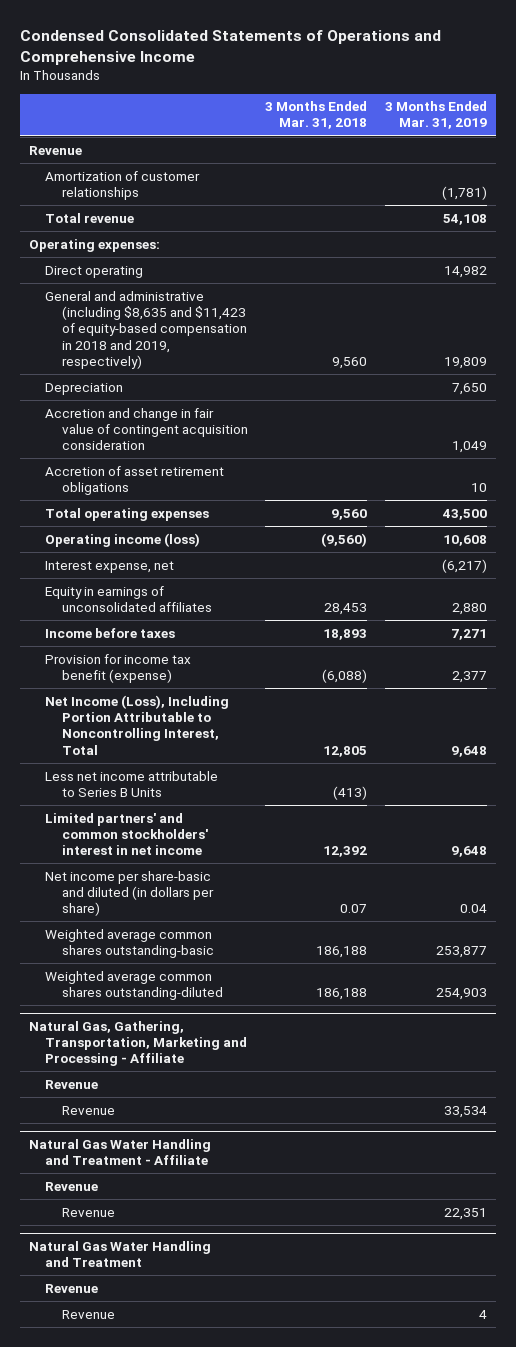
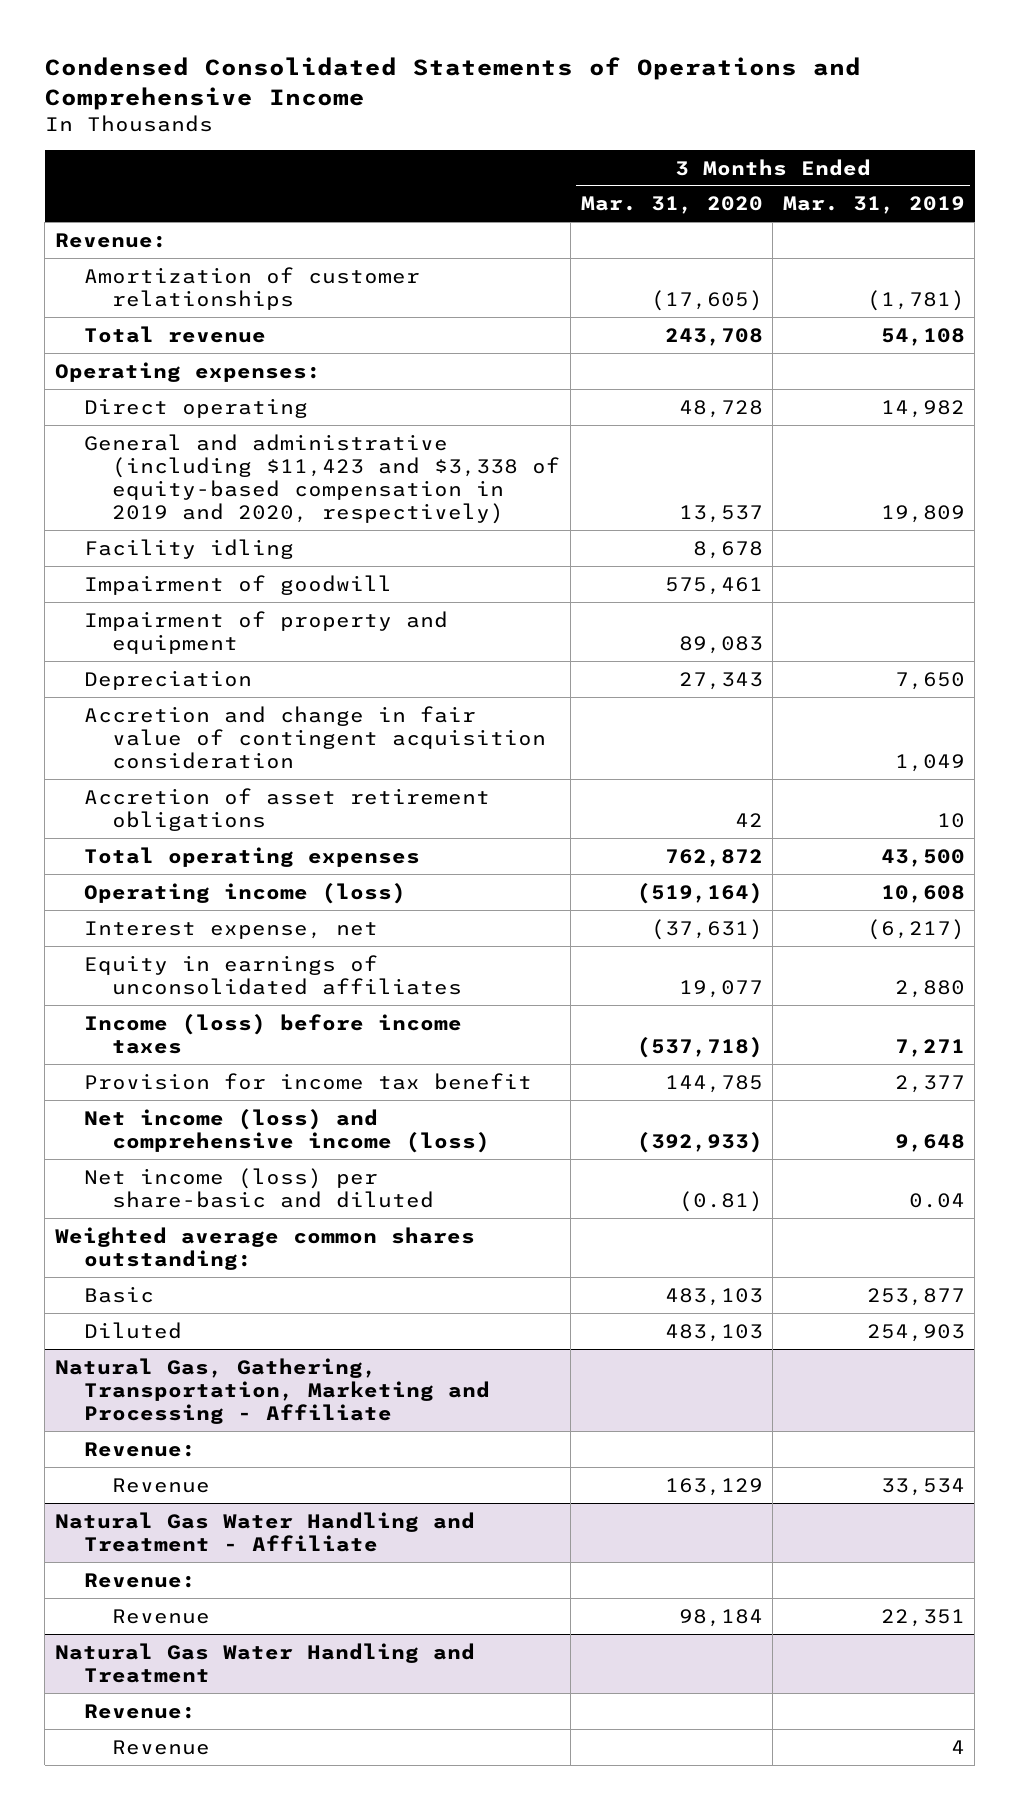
[265,101,368,130] 3 Months Ended Mar. 31, 2018 -> none
none -> [580,196,763,215] Mar. 31, 2020
[28,145,82,155] Revenue -> [54,232,167,248] Revenue:
[45,290,247,369] General and administrative (including $8,635 and $11,423 of equity-based compensation in 2018 and 2019, respectively) -> [83,433,561,524] General and administrative (including $11,423 and $3,338 of equity-based compensation in 2019 and 2020, respectively)
none -> [83,538,294,559] Facility idling
none -> [83,574,392,595] Impairment of goodwill
none -> [83,610,448,654] Impairment of property and equipment
[45,770,219,797] Less net income attributable to Series B Units -> none
[45,812,208,856] Limited partners' and common stockholders' interest in net income -> none
[45,627,176,638] Income before taxes -> [83,1013,462,1054] Income (loss) before income taxes
[45,653,192,683] Provision for income tax benefit (expense) -> [83,1072,532,1090] Provision for income tax benefit
[45,694,230,755] Net Income (Loss), Including Portion Attributable to Noncontrolling Interest, Total -> [83,1108,491,1153] Net income (loss) and comprehensive income (loss)
[45,870,214,917] Net income per share-basic and diluted (in dollars per share) -> [83,1167,435,1208] Net income (loss) per share-basic and diluted
none -> [54,1226,475,1270] Weighted average common shares outstanding:
[45,928,214,958] Weighted average common shares outstanding-basic -> [83,1285,154,1303] Basic
[45,970,223,1000] Weighted average common shares outstanding-diluted -> [83,1321,182,1339] Diluted
[45,1079,99,1089] Revenue -> [83,1441,196,1457] Revenue:
[45,1181,99,1191] Revenue -> [83,1572,196,1588] Revenue:
[45,1283,99,1293] Revenue -> [83,1703,196,1719] Revenue:

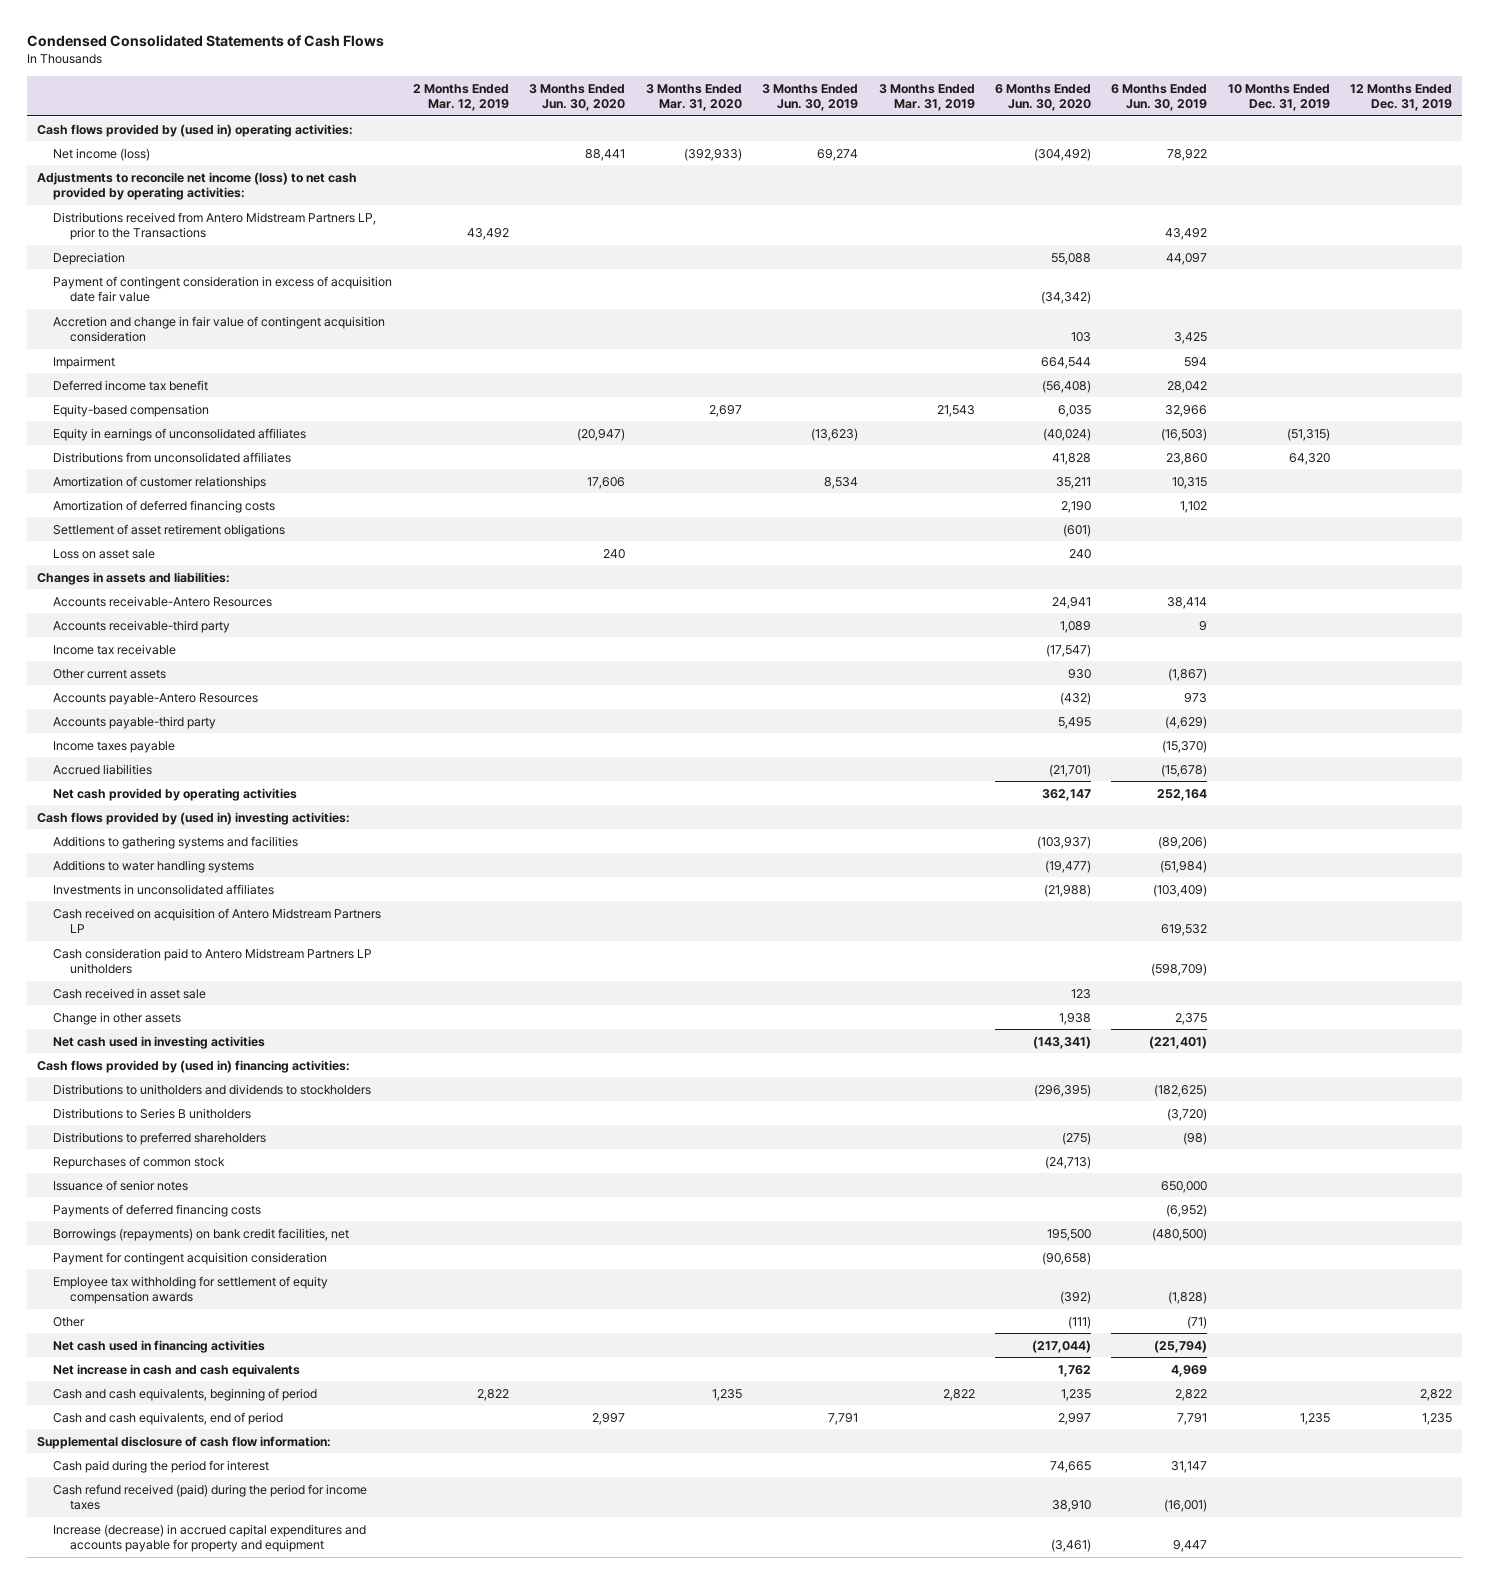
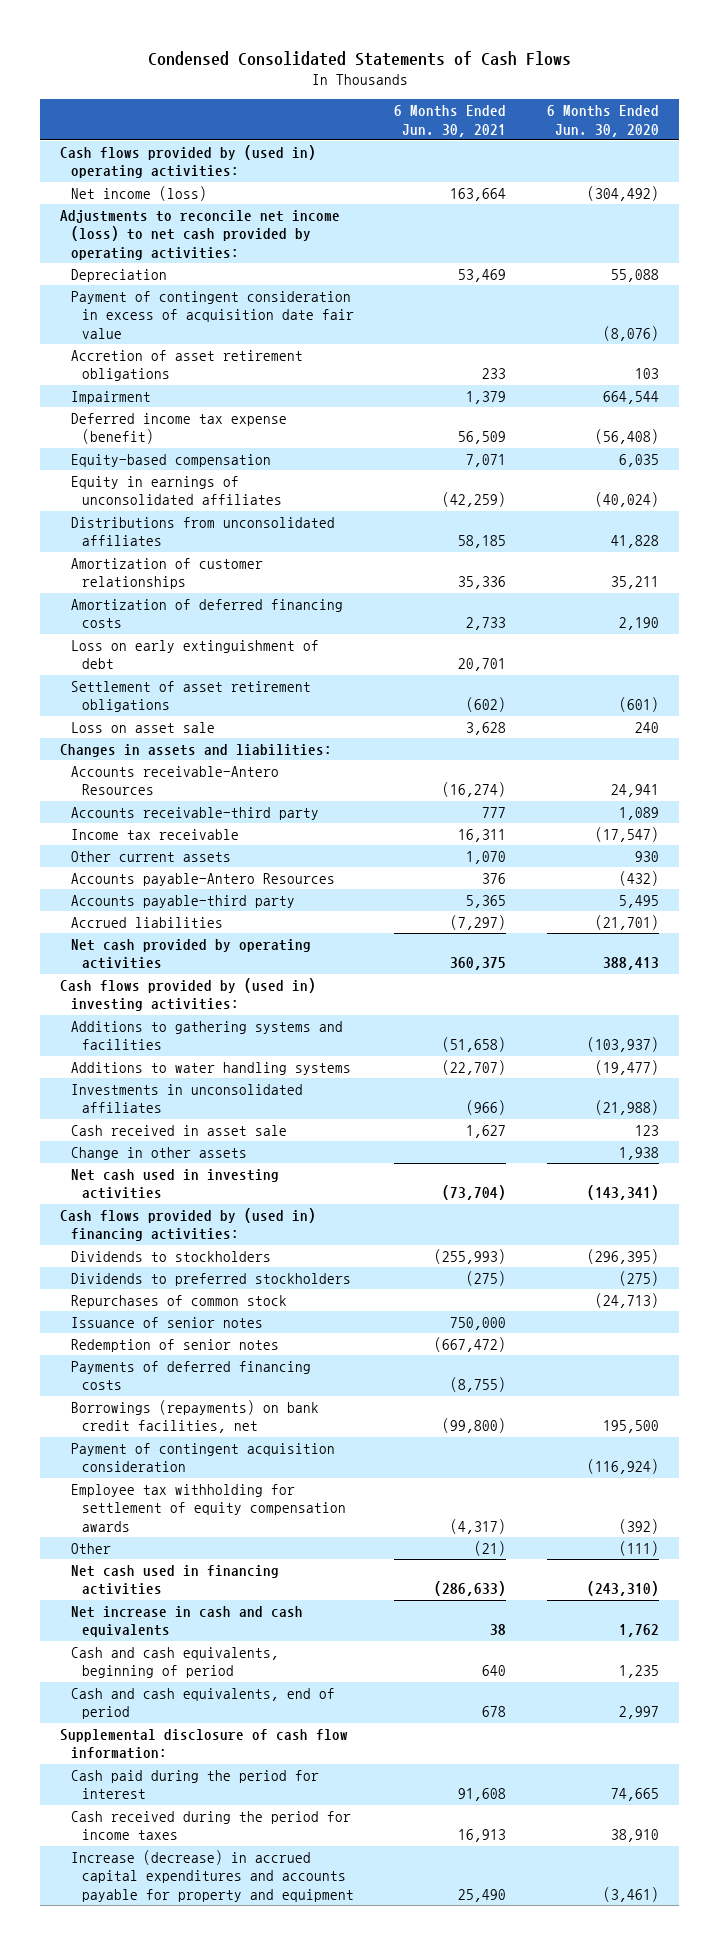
[412,83,509,112] 2 Months Ended Mar. 12, 2019 -> none
[529,83,626,112] 3 Months Ended Jun. 30, 2020 -> none
[645,83,742,112] 3 Months Ended Mar. 31, 2020 -> none
[762,83,859,112] 3 Months Ended Jun. 30, 2019 -> none
[878,83,975,112] 3 Months Ended Mar. 31, 2019 -> none
[1111,83,1208,112] 6 Months Ended Jun. 30, 2019 -> none
[1227,83,1330,112] 10 Months Ended Dec. 31, 2019 -> none
[1350,83,1453,112] 12 Months Ended Dec. 31, 2019 -> none
none -> [394,105,507,137] 6 Months Ended Jun. 30, 2021
[53,211,377,240] Distributions received from Antero Midstream Partners LP, prior to the Transactions -> none
[53,315,386,342] Accretion and change in fair value of contingent acquisition consideration -> none
[1040,290,1091,304] (34,342) -> [602,325,659,341] (8,076)
none -> [71,350,304,382] Accretion of asset retirement obligations
[53,379,209,391] Deferred income tax benefit -> [71,413,288,445] Deferred income tax expense (benefit)
none -> [71,640,320,670] Loss on early extinguishment of debt
[53,740,176,753] Income taxes payable -> none
[1041,788,1091,801] 362,147 -> [602,957,659,971] 388,413
[53,907,382,933] Cash received on acquisition of Antero Midstream Partners LP -> none
[53,947,373,974] Cash consideration paid to Antero Midstream Partners LP unitholders -> none
[53,1107,252,1119] Distributions to Series B unitholders -> none
[53,1083,372,1095] Distributions to unitholders and dividends to stockholders -> [71,1251,272,1263] Dividends to stockholders
[53,1131,267,1145] Distributions to preferred shareholders -> [71,1273,352,1287] Dividends to preferred stockholders
none -> [71,1339,280,1353] Redemption of senior notes
[53,1251,328,1265] Payment for contingent acquisition consideration -> [71,1443,336,1473] Payment of contingent acquisition consideration
[1041,1251,1091,1265] (90,658) -> [586,1459,659,1475] (116,924)
[1031,1339,1091,1353] (217,044) -> [586,1581,659,1597] (243,310)
[53,1483,368,1510] Cash refund received (paid) during the period for income taxes -> [71,1811,352,1841] Cash received during the period for income taxes

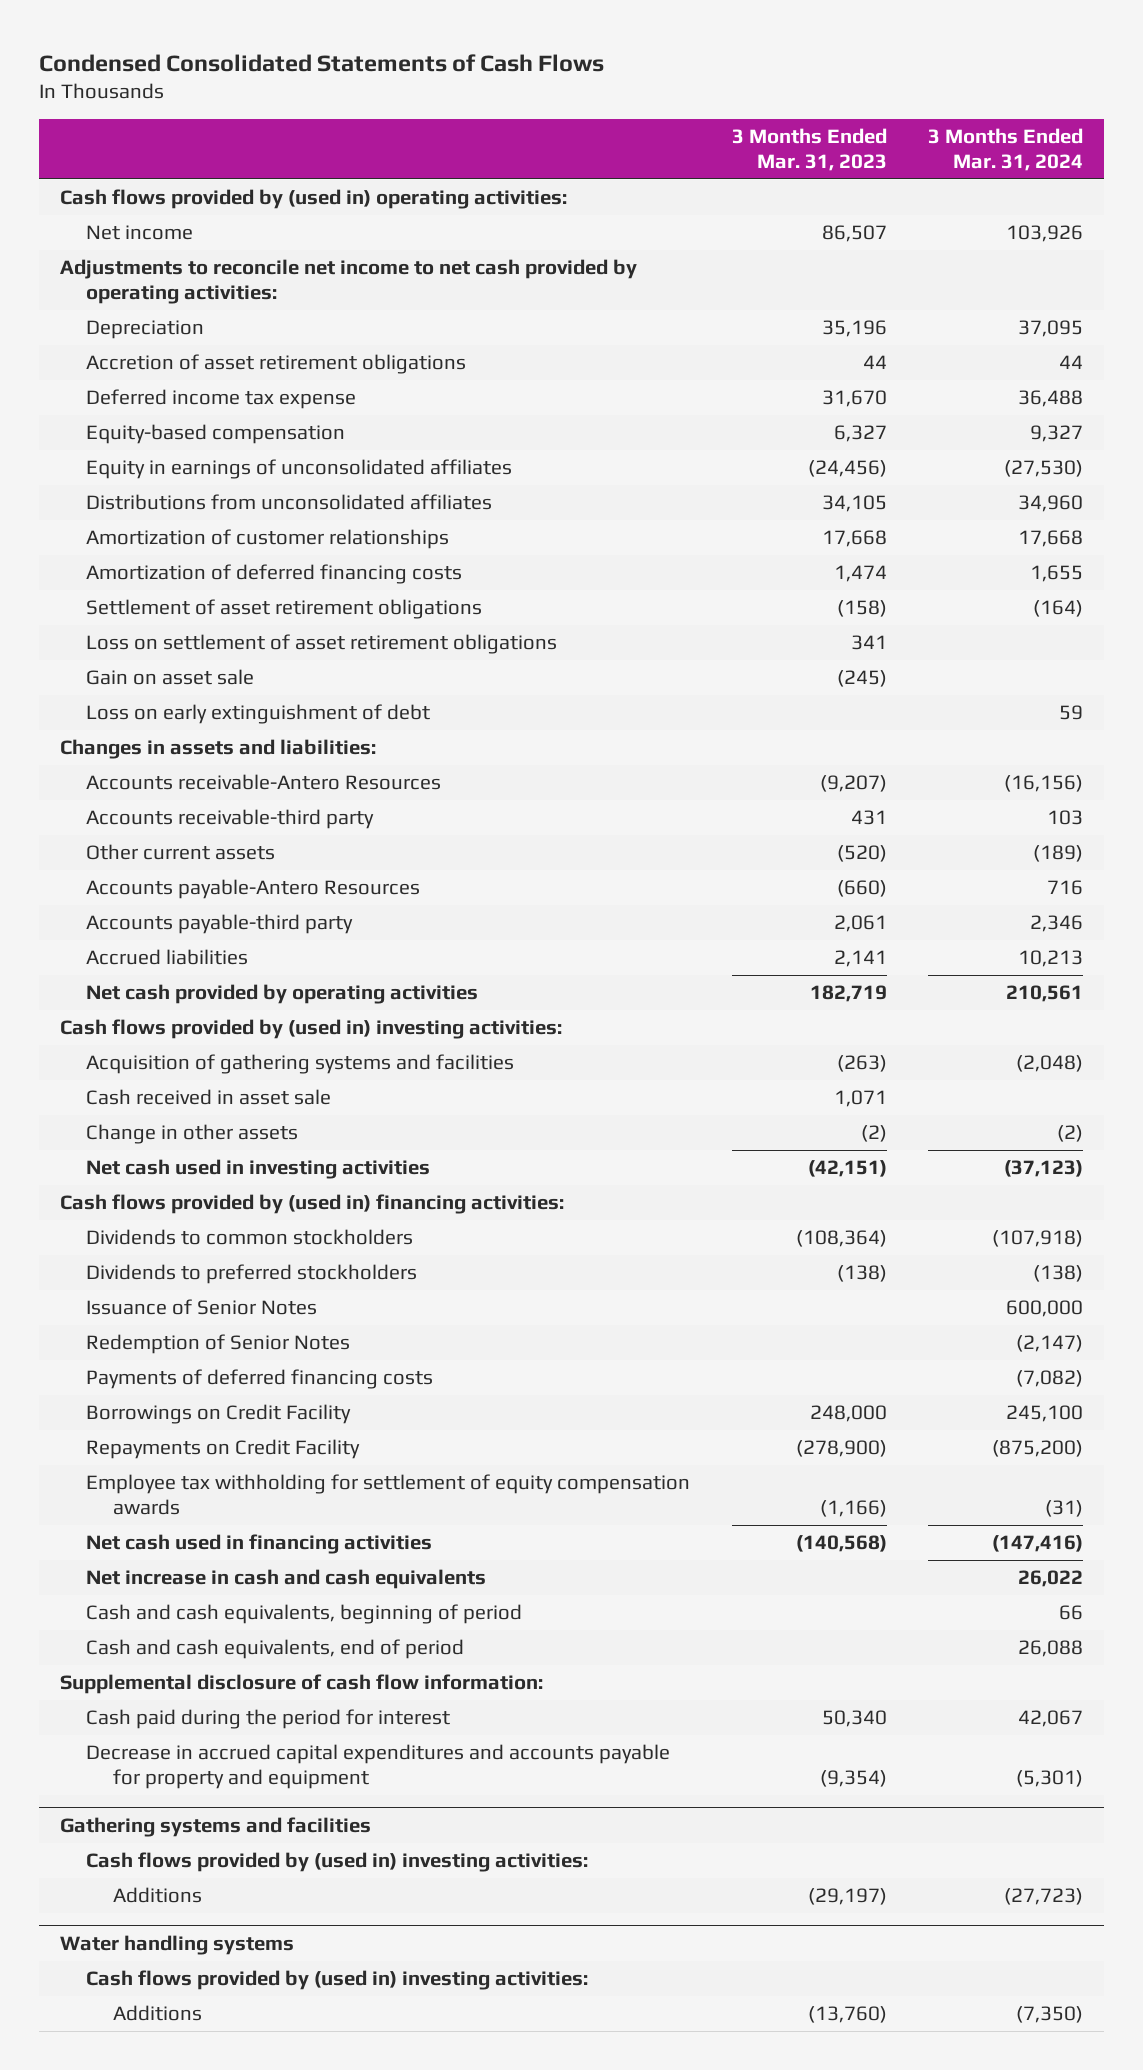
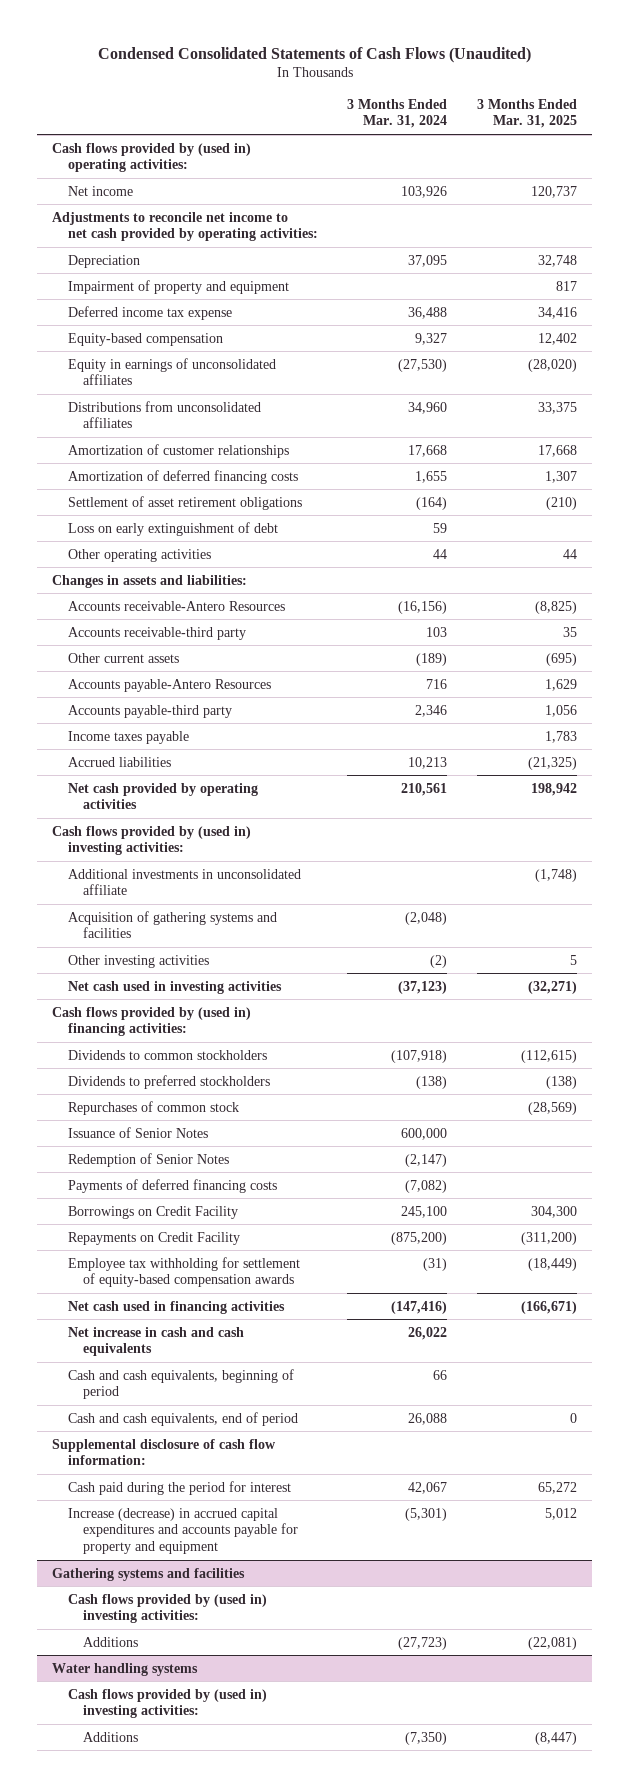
[39,53,605,72] Condensed Consolidated Statements of Cash Flows -> [97,46,531,63] Condensed Consolidated Statements of Cash Flows (Unaudited)
[731,128,887,171] 3 Months Ended Mar. 31, 2023 -> none
none -> [477,98,578,129] 3 Months Ended Mar. 31, 2025
[86,354,467,375] Accretion of asset retirement obligations -> none
none -> [67,279,289,294] Impairment of property and equipment
[86,634,558,655] Loss on settlement of asset retirement obligations -> none
[86,669,255,686] Gain on asset sale -> none
none -> [67,548,211,562] Other operating activities
none -> [67,730,189,744] Income taxes payable
none -> [67,868,301,896] Additional investments in unconsolidated affiliate
[86,1089,332,1106] Cash received in asset sale -> none
[86,1124,299,1145] Change in other assets -> none
none -> [67,954,209,968] Other investing activities
none -> [67,1100,239,1115] Repurchases of common stock
[86,1474,691,1515] Employee tax withholding for settlement of equity compensation awards -> [67,1256,300,1288] Employee tax withholding for settlement of equity-based compensation awards
[86,1744,671,1789] Decrease in accrued capital expenditures and accounts payable for property and equipment -> [67,1507,299,1555] Increase (decrease) in accrued capital expenditures and accounts payable for property and equipment

